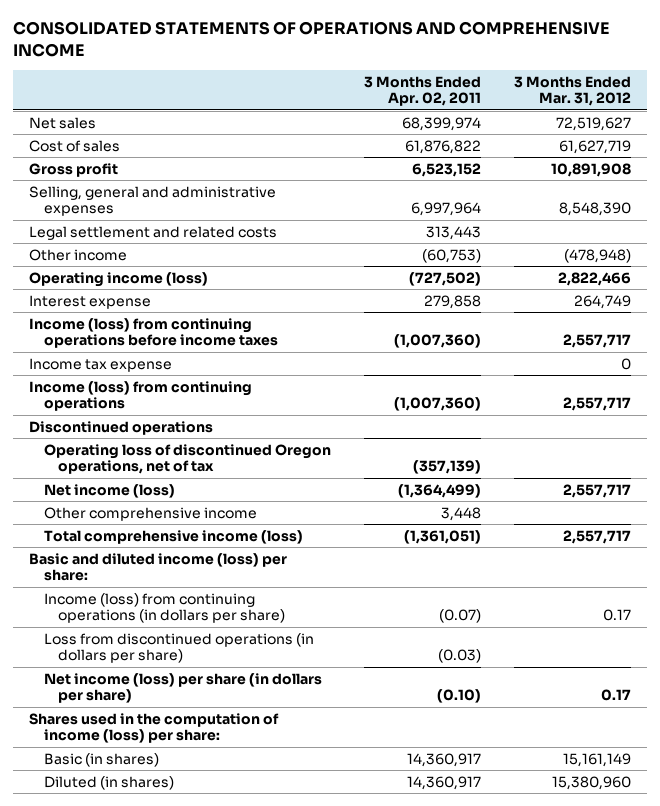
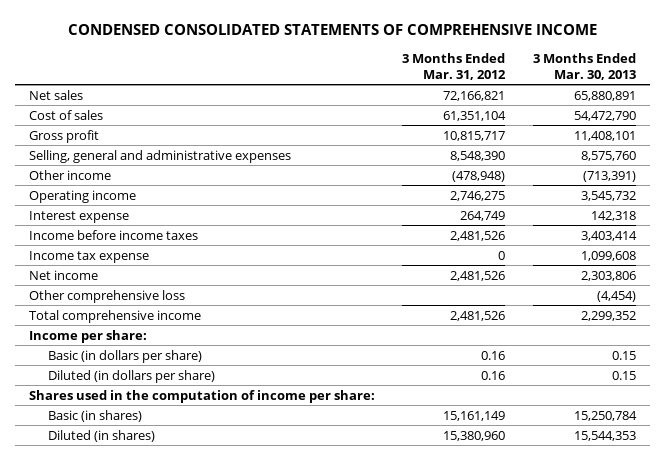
[12,21,610,57] CONSOLIDATED STATEMENTS OF OPERATIONS AND COMPREHENSIVE INCOME -> [68,24,598,36] CONDENSED CONSOLIDATED STATEMENTS OF COMPREHENSIVE INCOME
[363,75,481,107] 3 Months Ended Apr. 02, 2011 -> none
none -> [532,52,636,80] 3 Months Ended Mar. 30, 2013
[555,116,631,131] 72,519,627 -> [443,90,506,101] 72,166,821
[558,139,631,154] 61,627,719 -> [443,110,507,121] 61,351,104
[550,162,631,177] 10,891,908 -> [443,130,506,141] 10,815,717
[29,225,278,240] Legal settlement and related costs -> none
[29,271,209,287] Operating income (loss) -> [28,189,136,203] Operating income
[557,271,631,286] 2,822,466 -> [450,190,506,201] 2,746,275
[29,317,278,349] Income (loss) from continuing operations before income taxes -> [28,229,198,240] Income before income taxes
[562,334,631,349] 2,557,717 -> [450,230,506,241] 2,481,526
[29,380,253,412] Income (loss) from continuing operations -> none
[29,420,214,435] Discontinued operations -> none
[43,443,331,475] Operating loss of discontinued Oregon operations, net of tax -> none
[29,552,288,582] Basic and diluted income (loss) per share: -> none
[43,592,286,624] Income (loss) from continuing operations (in dollars per share) -> none
[43,632,314,664] Loss from discontinued operations (in dollars per share) -> none
[43,483,175,498] Net income (loss) -> [28,269,98,280] Net income
[562,483,631,498] 2,557,717 -> [450,270,506,281] 2,481,526
[43,506,257,521] Other comprehensive income -> [28,289,185,303] Other comprehensive loss
[43,529,303,544] Total comprehensive income (loss) -> [28,309,201,323] Total comprehensive income
[562,529,631,544] 2,557,717 -> [450,310,506,321] 2,481,526
none -> [28,329,147,343] Income per share:
[43,672,322,704] Net income (loss) per share (in dollars per share) -> [47,349,202,363] Basic (in dollars per share)
[600,689,631,702] 0.17 -> [481,350,506,360] 0.16
none -> [47,369,215,383] Diluted (in dollars per share)
[29,712,280,744] Shares used in the computation of income (loss) per share: -> [28,389,375,403] Shares used in the computation of income per share:

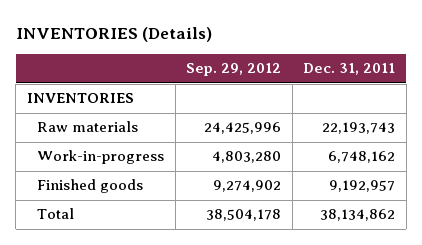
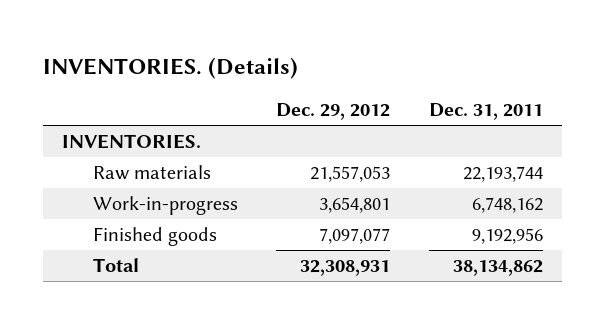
[15,27,212,43] INVENTORIES (Details) -> [42,56,298,79] INVENTORIES. (Details)
[186,63,282,77] Sep. 29, 2012 -> none
none -> [276,102,391,120] Dec. 29, 2012
[26,93,134,104] INVENTORIES -> [61,134,201,150] INVENTORIES.
[322,122,396,135] 22,193,743 -> [462,166,543,183] 22,193,744
[329,180,396,193] 9,192,957 -> [471,228,543,245] 9,192,956

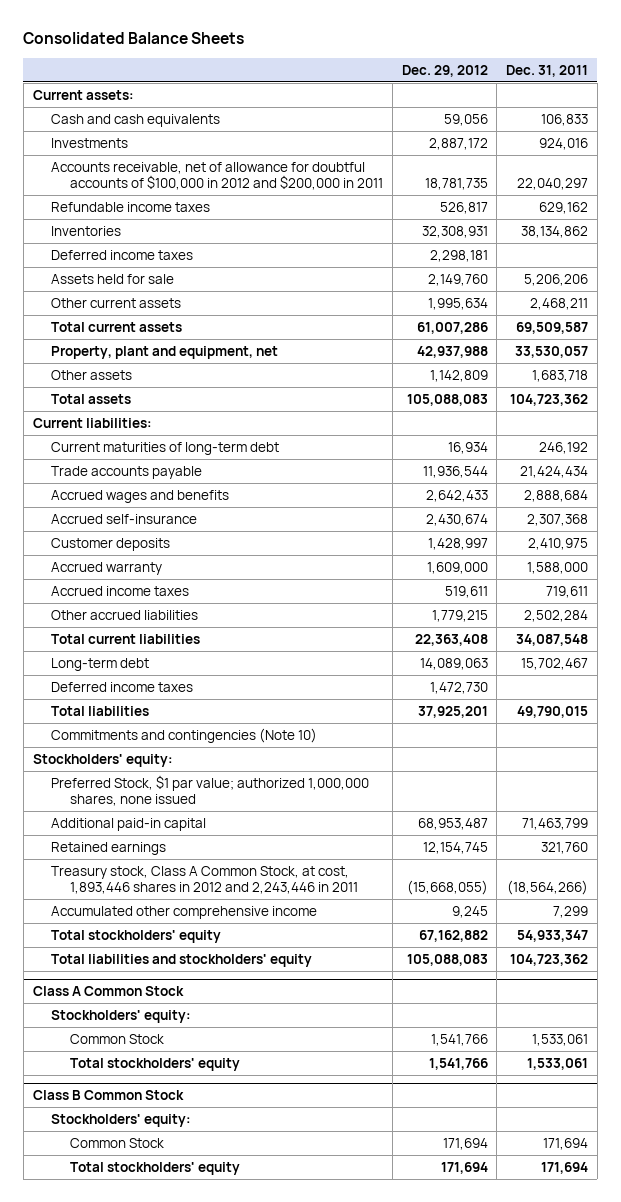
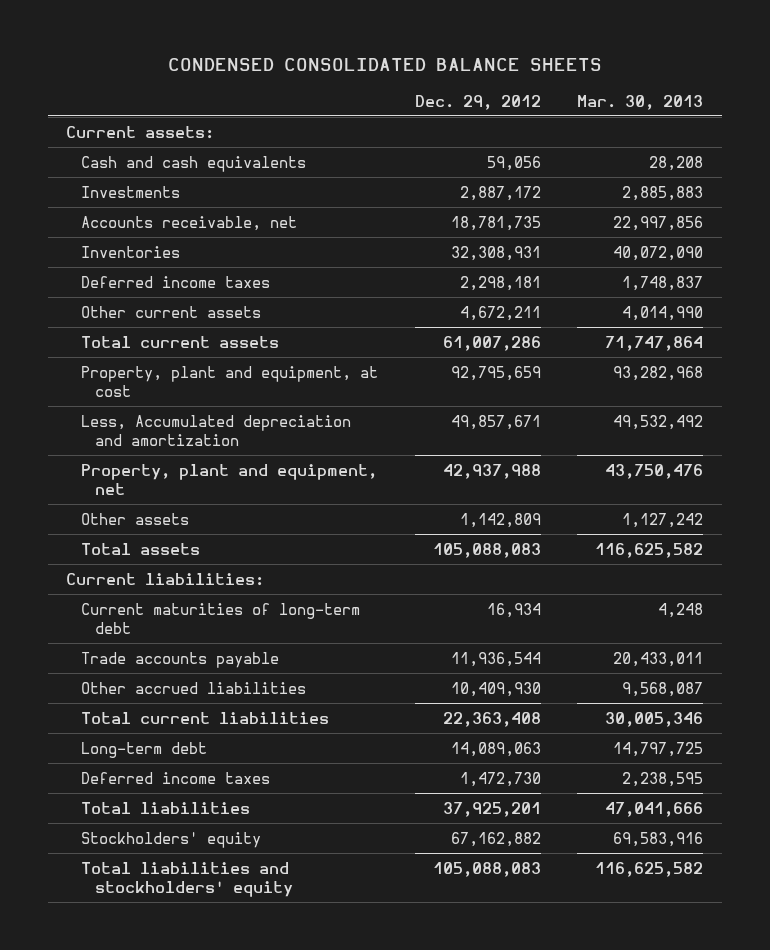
[23,32,245,45] Consolidated Balance Sheets -> [167,58,602,72] CONDENSED CONSOLIDATED BALANCE SHEETS
[506,64,589,77] Dec. 31, 2011 -> none
none -> [577,94,704,110] Mar. 30, 2013
[51,201,211,212] Refundable income taxes -> none
[51,161,384,191] Accounts receivable, net of allowance for doubtful accounts of $100,000 in 2012 and $200,000 in 2011 -> [80,215,297,231] Accounts receivable, net
[51,273,175,284] Assets held for sale -> none
[427,297,488,310] 1,995,634 -> [459,305,541,321] 4,672,211
none -> [80,365,378,397] Property, plant and equipment, at cost
none -> [80,414,351,446] Less, Accumulated depreciation and amortization
[51,489,230,503] Accrued wages and benefits -> none
[51,513,198,524] Accrued self-insurance -> none
[51,537,171,551] Customer deposits -> none
[51,561,163,575] Accrued warranty -> none
[51,585,190,596] Accrued income taxes -> none
[431,609,488,622] 1,779,215 -> [450,681,541,697] 10,409,930
[51,727,318,743] Commitments and contingencies (Note 10) -> none
[32,753,173,767] Stockholders' equity: -> none
[51,774,370,807] Preferred Stock, $1 par value; authorized 1,000,000 shares, none issued -> none
[51,817,207,831] Additional paid-in capital -> none
[51,841,167,855] Retained earnings -> none
[51,865,359,895] Treasury stock, Class A Common Stock, at cost, 1,893,446 shares in 2012 and 2,243,446 in 2011 -> none
[51,905,318,919] Accumulated other comprehensive income -> none
[51,929,222,943] Total stockholders' equity -> [80,831,261,848] Stockholders' equity
[32,985,184,996] Class A Common Stock -> none
[51,1009,192,1023] Stockholders' equity: -> none
[70,1033,165,1044] Common Stock -> none
[70,1057,241,1071] Total stockholders' equity -> none
[32,1089,184,1100] Class B Common Stock -> none
[51,1113,192,1127] Stockholders' equity: -> none
[70,1137,165,1148] Common Stock -> none
[70,1161,241,1175] Total stockholders' equity -> none

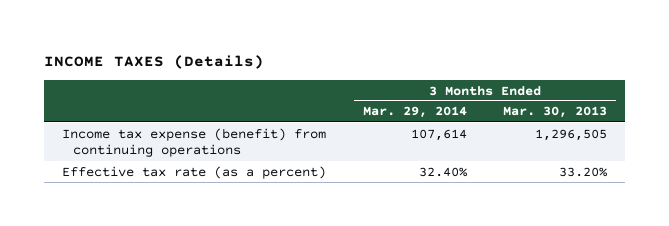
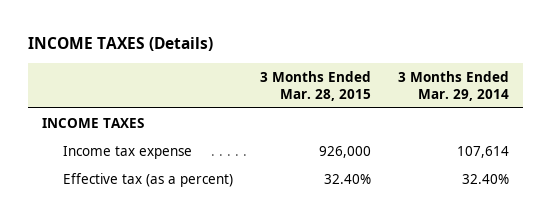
[502,106,607,119] Mar. 30, 2013 -> none
none -> [260,70,372,101] 3 Months Ended Mar. 28, 2015
none -> [41,117,144,128] INCOME TAXES
[62,127,327,158] Income tax expense (benefit) from continuing operations -> [63,145,193,159] Income tax expense
[62,165,327,179] Effective tax rate (as a percent) -> [63,172,234,187] Effective tax (as a percent)

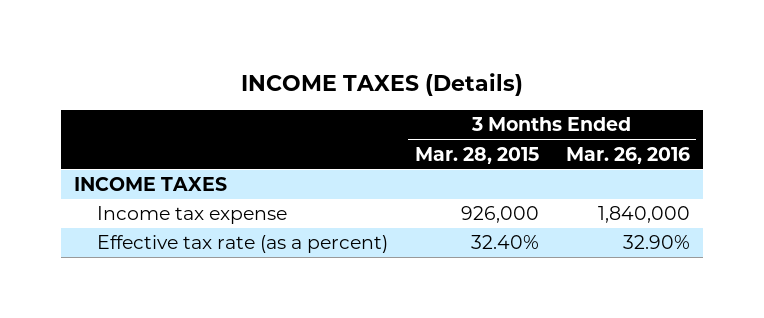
[398,70,510,101] 3 Months Ended Mar. 29, 2014 -> none
none -> [565,146,690,164] Mar. 26, 2016
[63,172,234,187] Effective tax (as a percent) -> [97,235,389,254] Effective tax rate (as a percent)

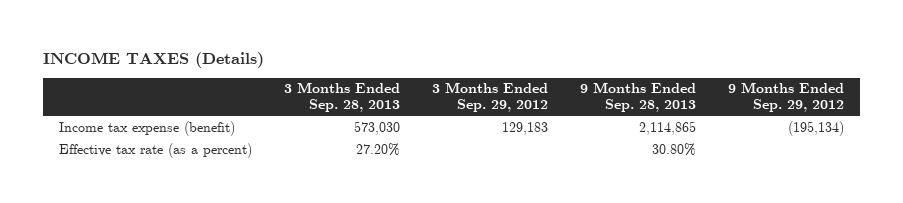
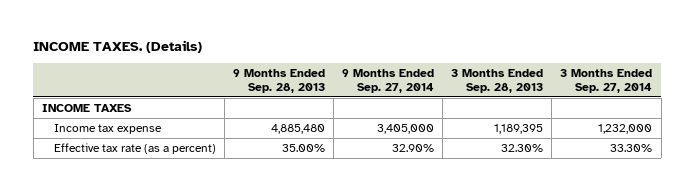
[42,52,264,69] INCOME TAXES (Details) -> [33,40,203,54] INCOME TAXES. (Details)
[432,82,549,113] 3 Months Ended Sep. 29, 2012 -> none
[728,82,845,113] 9 Months Ended Sep. 29, 2012 -> none
none -> [342,68,435,94] 9 Months Ended Sep. 27, 2014
none -> [560,68,653,94] 3 Months Ended Sep. 27, 2014
none -> [41,103,132,112] INCOME TAXES
[58,120,235,136] Income tax expense (benefit) -> [53,123,162,134] Income tax expense
[354,120,401,135] 573,030 -> [494,123,544,134] 1,189,395
[639,120,697,135] 2,114,865 -> [270,123,325,134] 4,885,480
[356,142,401,156] 27.20% -> [501,143,544,152] 32.30%
[652,142,697,156] 30.80% -> [281,143,325,152] 35.00%

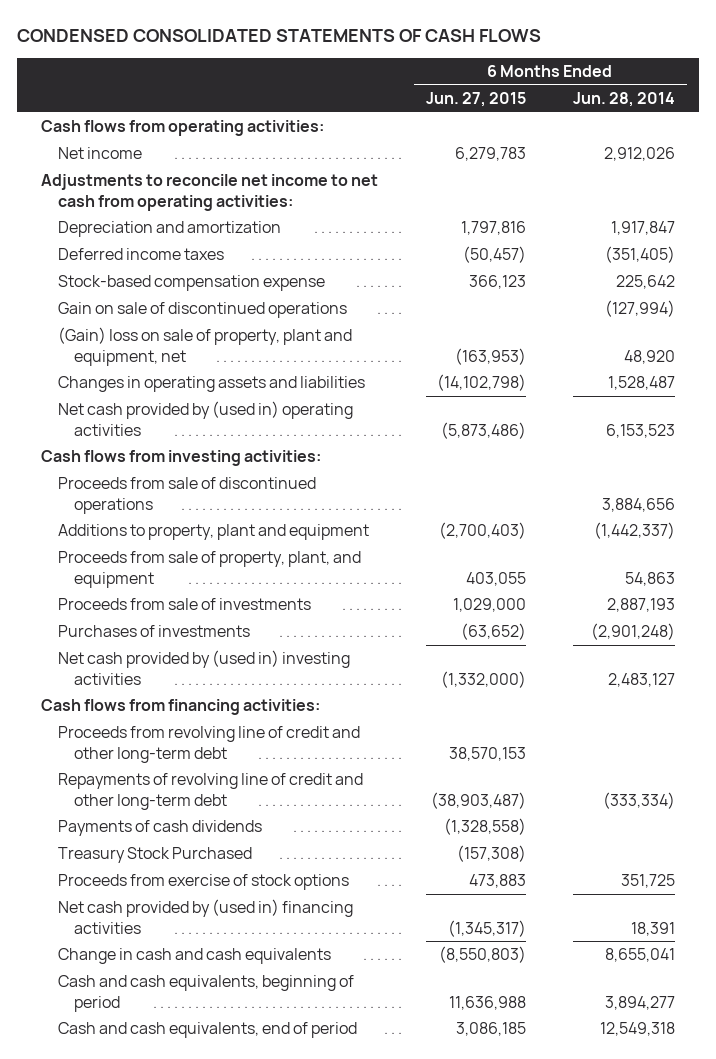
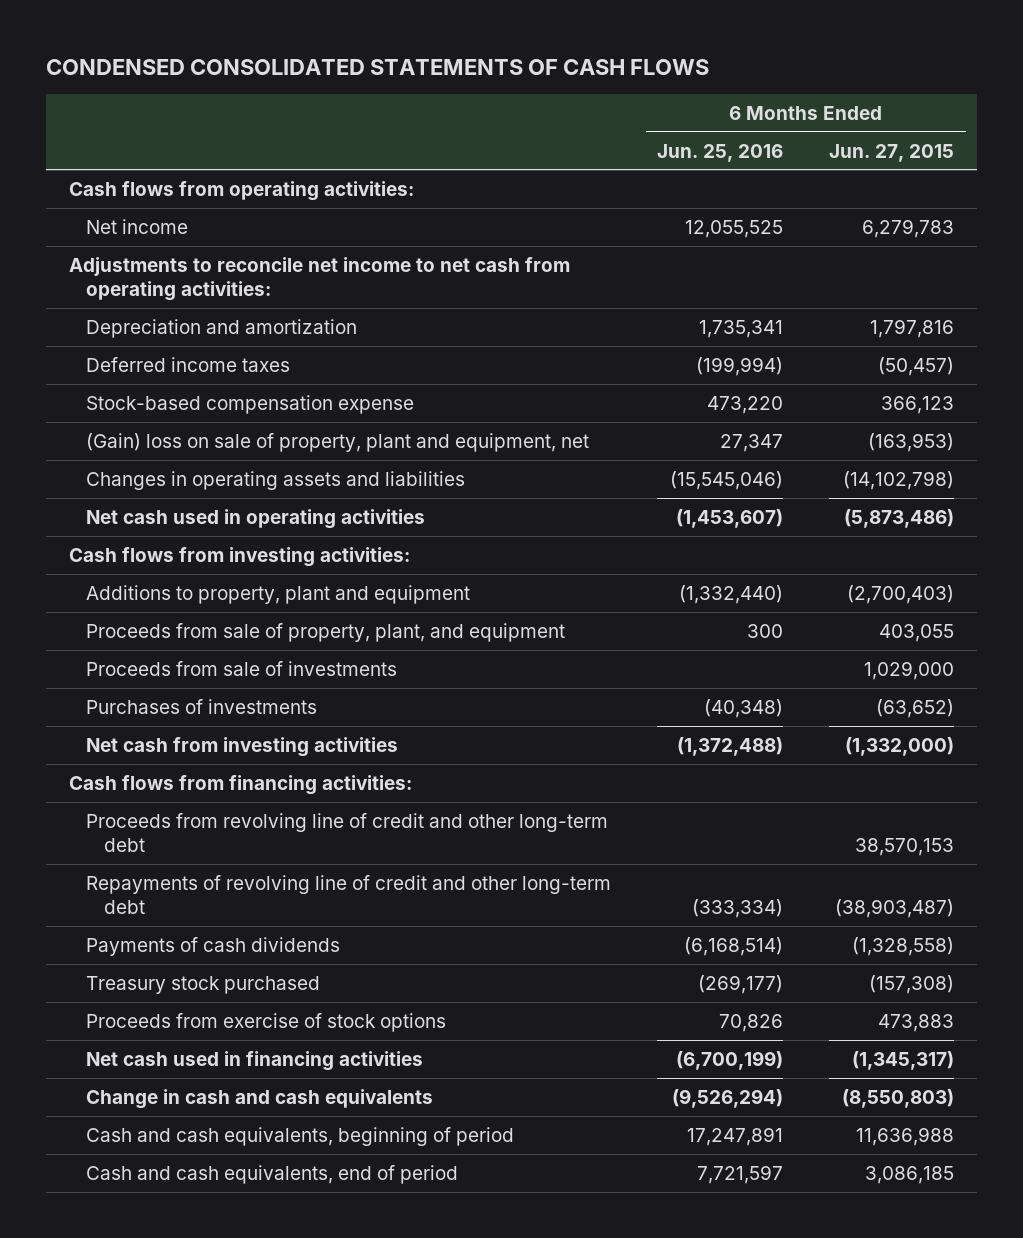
[573,91,676,107] Jun. 28, 2014 -> none
none -> [657,143,784,162] Jun. 25, 2016
[57,302,347,319] Gain on sale of discontinued operations -> none
[57,401,353,436] Net cash provided by (used in) operating activities -> [86,508,426,529] Net cash used in operating activities
[57,477,316,514] Proceeds from sale of discontinued operations -> none
[57,650,350,685] Net cash provided by (used in) investing activities -> [86,736,399,757] Net cash from investing activities
[57,847,252,864] Treasury Stock Purchased -> [86,975,321,994] Treasury stock purchased
[57,899,353,934] Net cash provided by (used in) financing activities -> [86,1050,424,1071] Net cash used in financing activities

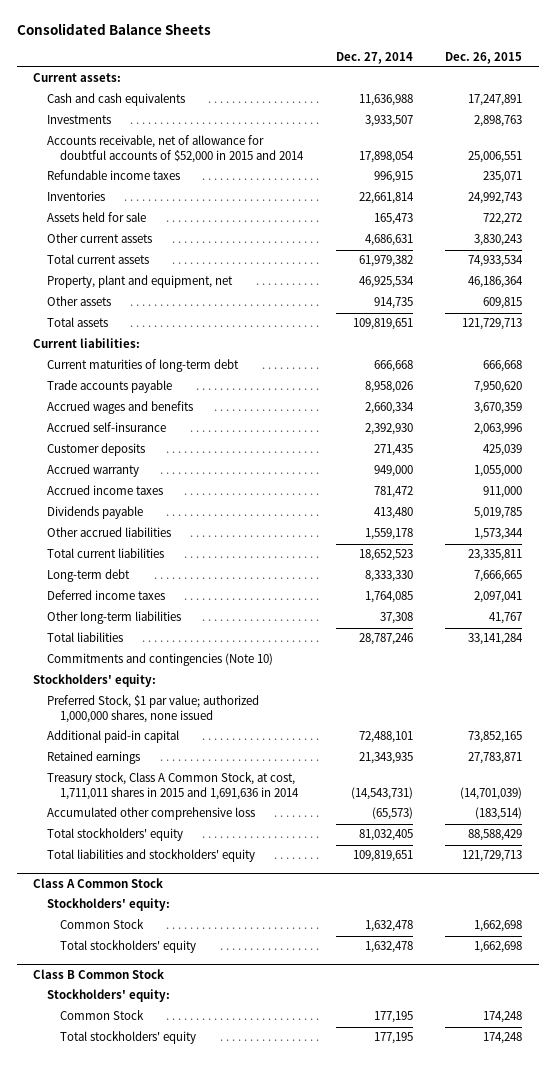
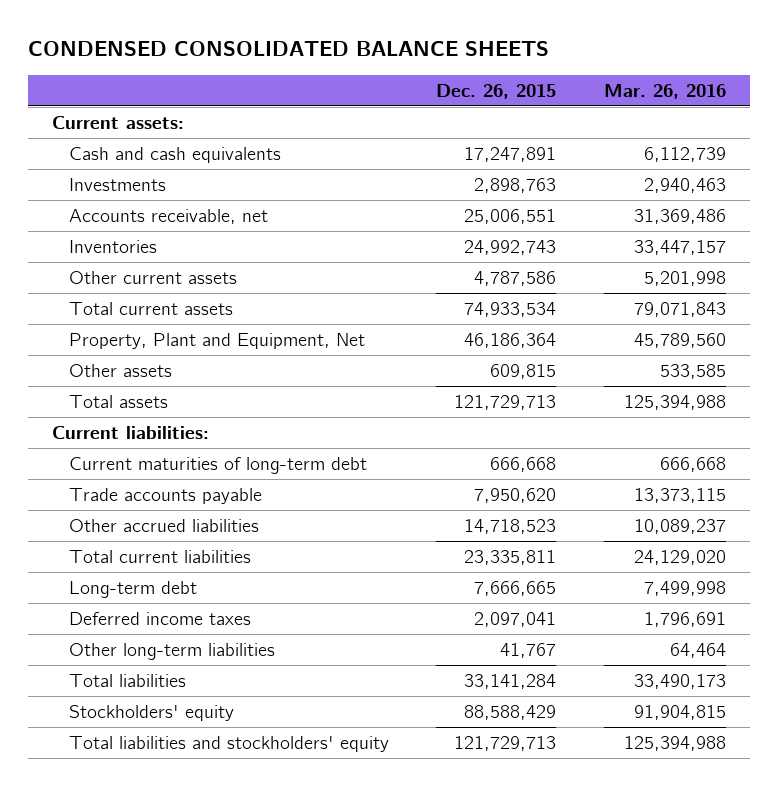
[16,22,211,35] Consolidated Balance Sheets -> [28,41,550,57] CONDENSED CONSOLIDATED BALANCE SHEETS
[335,51,413,64] Dec. 27, 2014 -> none
none -> [604,83,727,99] Mar. 26, 2016
[46,170,180,181] Refundable income taxes -> none
[46,135,305,163] Accounts receivable, net of allowance for doubtful accounts of $52,000 in 2015 and 2014 -> [68,208,268,224] Accounts receivable, net
[46,212,146,223] Assets held for sale -> none
[474,234,523,247] 3,830,243 -> [474,270,557,286] 4,787,586
[46,275,233,289] Property, plant and equipment, net -> [68,332,365,349] Property, Plant and Equipment, Net
[46,401,193,415] Accrued wages and benefits -> none
[46,422,166,433] Accrued self-insurance -> none
[46,443,145,457] Customer deposits -> none
[46,464,139,478] Accrued warranty -> none
[46,485,163,496] Accrued income taxes -> none
[46,506,143,520] Dividends payable -> none
[474,528,524,541] 1,573,344 -> [464,518,557,534] 14,718,523
[46,653,273,667] Commitments and contingencies (Note 10) -> none
[32,674,156,688] Stockholders' equity: -> none
[46,695,259,723] Preferred Stock, $1 par value; authorized 1,000,000 shares, none issued -> none
[46,730,179,744] Additional paid-in capital -> none
[46,751,140,765] Retained earnings -> none
[46,772,300,800] Treasury stock, Class A Common Stock, at cost, 1,711,011 shares in 2015 and 1,691,636 in 2014 -> none
[46,807,255,821] Accumulated other comprehensive loss -> none
[46,828,183,842] Total stockholders' equity -> [68,704,234,721] Stockholders' equity
[32,877,163,888] Class A Common Stock -> none
[46,898,170,912] Stockholders' equity: -> none
[60,919,145,930] Common Stock -> none
[60,940,197,954] Total stockholders' equity -> none
[32,968,164,979] Class B Common Stock -> none
[46,989,170,1003] Stockholders' equity: -> none
[60,1010,145,1021] Common Stock -> none
[60,1031,197,1045] Total stockholders' equity -> none

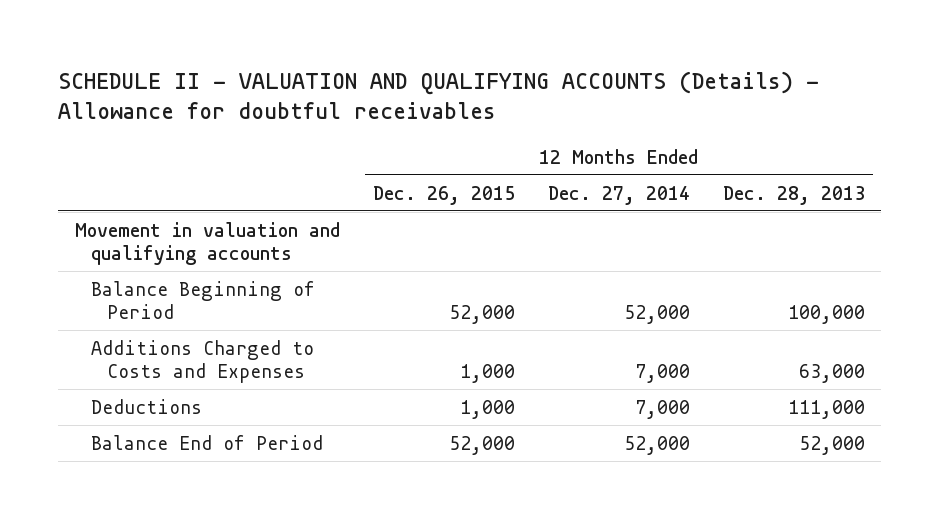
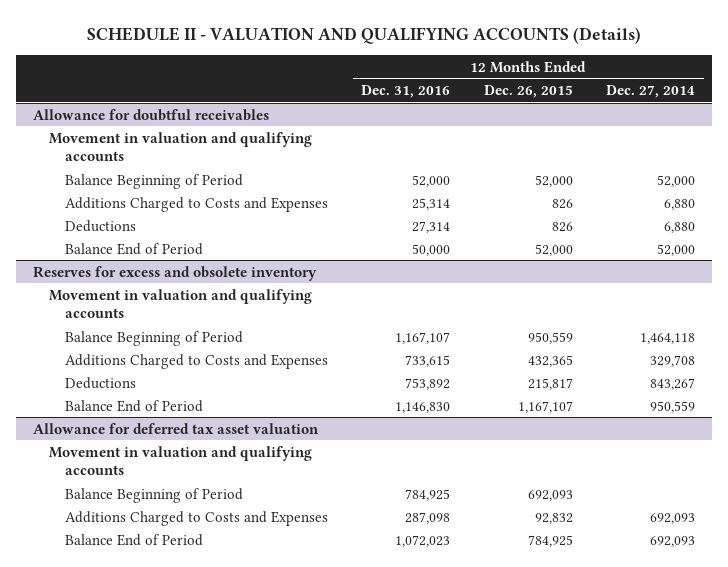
[58,70,820,120] SCHEDULE II - VALUATION AND QUALIFYING ACCOUNTS (Details) - Allowance for doubtful receivables -> [87,26,642,44] SCHEDULE II - VALUATION AND QUALIFYING ACCOUNTS (Details)
[722,185,865,205] Dec. 28, 2013 -> none
none -> [361,84,451,98] Dec. 31, 2016
none -> [33,108,270,121] Allowance for doubtful receivables
[459,363,515,383] 1,000 -> [551,198,573,209] 826
[634,363,690,383] 7,000 -> [664,198,696,210] 6,880
[459,399,515,419] 1,000 -> [551,221,573,232] 826
[634,399,690,419] 7,000 -> [664,221,696,233] 6,880
none -> [33,265,318,281] Reserves for excess and obsolete inventory
none -> [49,288,313,319] Movement in valuation and qualifying accounts
none -> [65,330,244,346] Balance Beginning of Period
none -> [65,353,329,369] Additions Charged to Costs and Expenses
none -> [65,376,137,389] Deductions
none -> [65,399,204,412] Balance End of Period
none -> [33,422,320,434] Allowance for deferred tax asset valuation
none -> [49,445,313,476] Movement in valuation and qualifying accounts
none -> [65,487,244,503] Balance Beginning of Period
none -> [65,510,329,526] Additions Charged to Costs and Expenses
none -> [65,533,204,546] Balance End of Period

